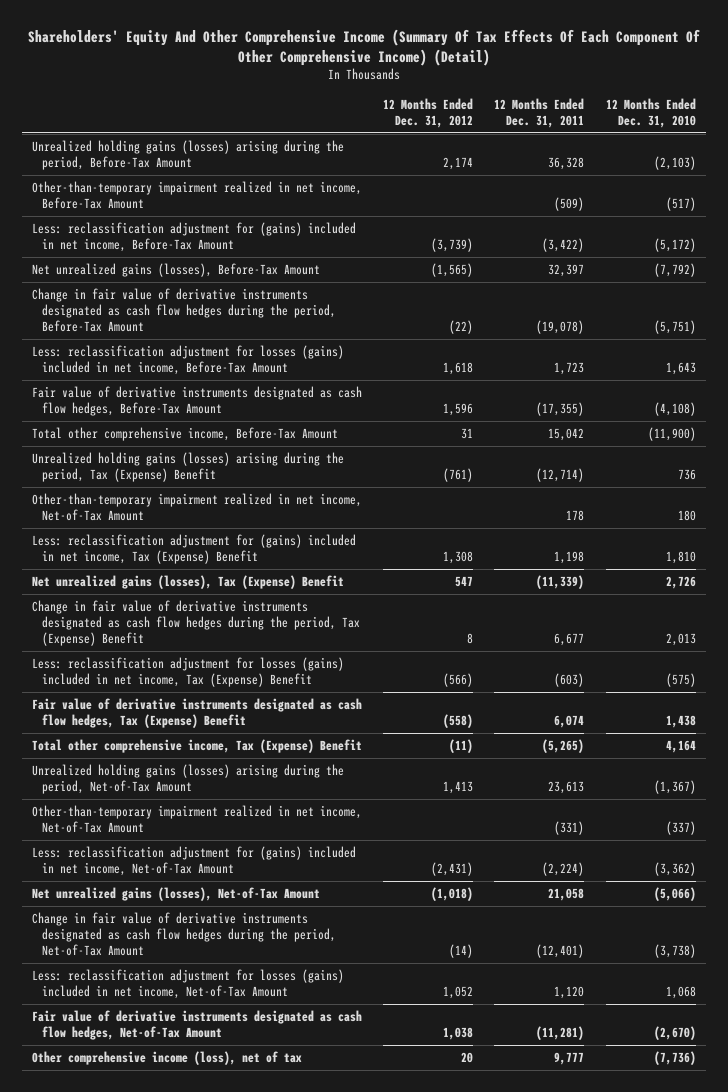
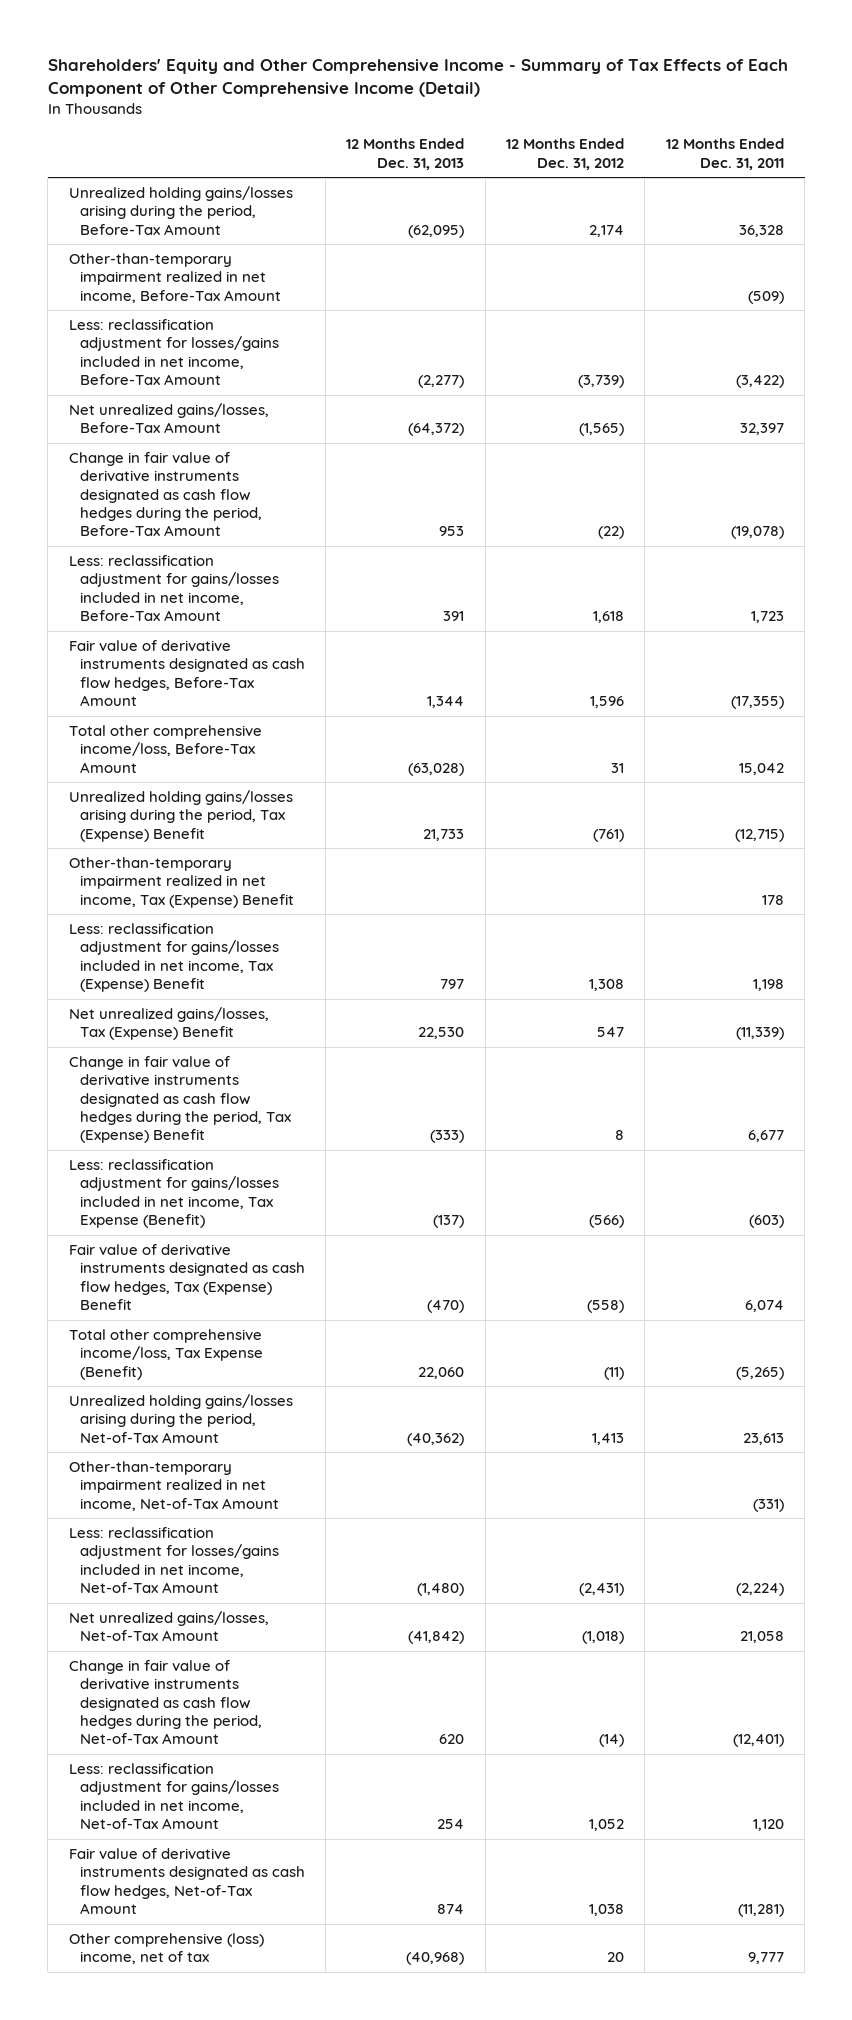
[27,28,700,66] Shareholders' Equity And Other Comprehensive Income (Summary Of Tax Effects Of Each Component Of Other Comprehensive Income) (Detail) -> [47,58,788,98] Shareholders' Equity and Other Comprehensive Income - Summary of Tax Effects of Each Component of Other Comprehensive Income (Detail)
[605,97,696,128] 12 Months Ended Dec. 31, 2010 -> none
none -> [346,138,465,170] 12 Months Ended Dec. 31, 2013
[32,139,345,170] Unrealized holding gains (losses) arising during the period, Before-Tax Amount -> [68,186,293,235] Unrealized holding gains/losses arising during the period, Before-Tax Amount
[32,221,357,252] Less: reclassification adjustment for (gains) included in net income, Before-Tax Amount -> [68,319,279,385] Less: reclassification adjustment for losses/gains included in net income, Before-Tax Amount
[32,262,321,277] Net unrealized gains (losses), Before-Tax Amount -> [68,403,269,434] Net unrealized gains/losses, Before-Tax Amount
[32,344,345,375] Less: reclassification adjustment for losses (gains) included in net income, Before-Tax Amount -> [68,555,279,621] Less: reclassification adjustment for gains/losses included in net income, Before-Tax Amount
[32,426,339,441] Total other comprehensive income, Before-Tax Amount -> [68,725,262,773] Total other comprehensive income/loss, Before-Tax Amount
[32,451,345,482] Unrealized holding gains (losses) arising during the period, Tax (Expense) Benefit -> [68,790,293,842] Unrealized holding gains/losses arising during the period, Tax (Expense) Benefit
[536,467,585,482] (12,714) -> [734,828,784,842] (12,715)
[32,492,363,521] Other-than-temporary impairment realized in net income, Net-of-Tax Amount -> [68,857,294,908] Other-than-temporary impairment realized in net income, Tax (Expense) Benefit
[32,533,357,564] Less: reclassification adjustment for (gains) included in net income, Tax (Expense) Benefit -> [68,923,279,992] Less: reclassification adjustment for gains/losses included in net income, Tax (Expense) Benefit
[32,574,345,589] Net unrealized gains (losses), Tax (Expense) Benefit -> [68,1007,269,1041] Net unrealized gains/losses, Tax (Expense) Benefit
[32,656,345,687] Less: reclassification adjustment for losses (gains) included in net income, Tax (Expense) Benefit -> [68,1159,279,1228] Less: reclassification adjustment for gains/losses included in net income, Tax Expense (Benefit)
[32,738,363,753] Total other comprehensive income, Tax (Expense) Benefit -> [68,1329,263,1380] Total other comprehensive income/loss, Tax Expense (Benefit)
[32,763,345,794] Unrealized holding gains (losses) arising during the period, Net-of-Tax Amount -> [68,1394,293,1443] Unrealized holding gains/losses arising during the period, Net-of-Tax Amount
[32,845,357,876] Less: reclassification adjustment for (gains) included in net income, Net-of-Tax Amount -> [68,1527,279,1593] Less: reclassification adjustment for losses/gains included in net income, Net-of-Tax Amount
[32,886,321,901] Net unrealized gains (losses), Net-of-Tax Amount -> [68,1611,269,1642] Net unrealized gains/losses, Net-of-Tax Amount
[32,968,345,999] Less: reclassification adjustment for losses (gains) included in net income, Net-of-Tax Amount -> [68,1763,279,1829] Less: reclassification adjustment for gains/losses included in net income, Net-of-Tax Amount
[32,1050,303,1065] Other comprehensive income (loss), net of tax -> [68,1933,264,1965] Other comprehensive (loss) income, net of tax

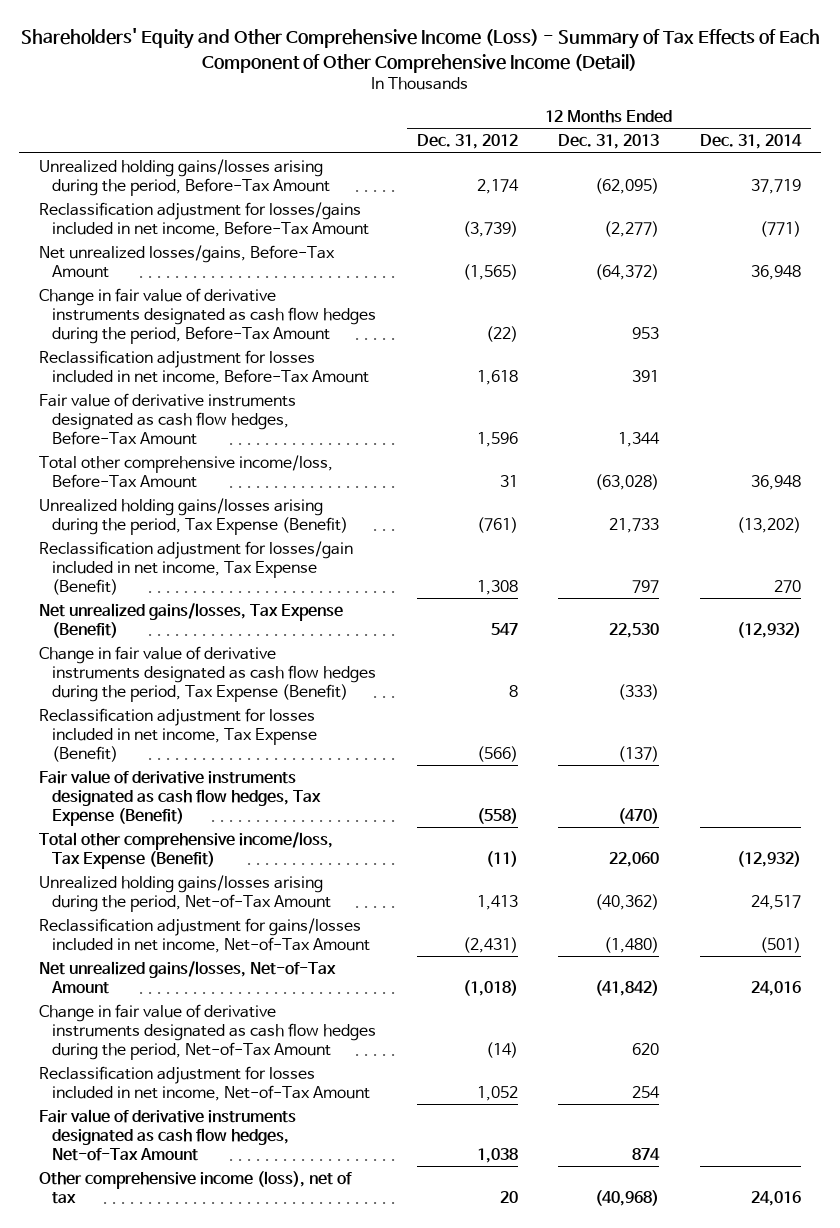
[47,58,788,98] Shareholders' Equity and Other Comprehensive Income - Summary of Tax Effects of Each Component of Other Comprehensive Income (Detail) -> [21,28,821,73] Shareholders' Equity and Other Comprehensive Income (Loss) - Summary of Tax Effects of Each Component of Other Comprehensive Income (Detail)
[665,138,784,170] 12 Months Ended Dec. 31, 2011 -> none
none -> [699,134,802,150] Dec. 31, 2014
[68,253,281,303] Other-than-temporary impairment realized in net income, Before-Tax Amount -> none
[68,319,279,385] Less: reclassification adjustment for losses/gains included in net income, Before-Tax Amount -> [39,201,370,237] Reclassification adjustment for losses/gains included in net income, Before-Tax Amount
[68,403,269,434] Net unrealized gains/losses, Before-Tax Amount -> [39,244,336,278] Net unrealized losses/gains, Before-Tax Amount
[68,555,279,621] Less: reclassification adjustment for gains/losses included in net income, Before-Tax Amount -> [39,349,370,385] Reclassification adjustment for losses included in net income, Before-Tax Amount
[68,857,294,908] Other-than-temporary impairment realized in net income, Tax (Expense) Benefit -> none
[68,790,293,842] Unrealized holding gains/losses arising during the period, Tax (Expense) Benefit -> [39,497,349,535] Unrealized holding gains/losses arising during the period, Tax Expense (Benefit)
[68,923,279,992] Less: reclassification adjustment for gains/losses included in net income, Tax (Expense) Benefit -> [39,540,354,595] Reclassification adjustment for losses/gain included in net income, Tax Expense (Benefit)
[68,1007,269,1041] Net unrealized gains/losses, Tax (Expense) Benefit -> [39,602,344,638] Net unrealized gains/losses, Tax Expense (Benefit)
[68,1056,291,1144] Change in fair value of derivative instruments designated as cash flow hedges during the period, Tax (Expense) Benefit -> [39,645,377,702] Change in fair value of derivative instruments designated as cash flow hedges during the period, Tax Expense (Benefit)
[68,1159,279,1228] Less: reclassification adjustment for gains/losses included in net income, Tax Expense (Benefit) -> [39,707,318,762] Reclassification adjustment for losses included in net income, Tax Expense (Benefit)
[68,1244,305,1310] Fair value of derivative instruments designated as cash flow hedges, Tax (Expense) Benefit -> [39,769,322,826] Fair value of derivative instruments designated as cash flow hedges, Tax Expense (Benefit)
[68,1461,279,1511] Other-than-temporary impairment realized in net income, Net-of-Tax Amount -> none
[68,1527,279,1593] Less: reclassification adjustment for losses/gains included in net income, Net-of-Tax Amount -> [39,917,371,953] Reclassification adjustment for gains/losses included in net income, Net-of-Tax Amount
[68,1763,279,1829] Less: reclassification adjustment for gains/losses included in net income, Net-of-Tax Amount -> [39,1065,371,1101] Reclassification adjustment for losses included in net income, Net-of-Tax Amount
[68,1933,264,1965] Other comprehensive (loss) income, net of tax -> [39,1170,353,1204] Other comprehensive income (loss), net of tax

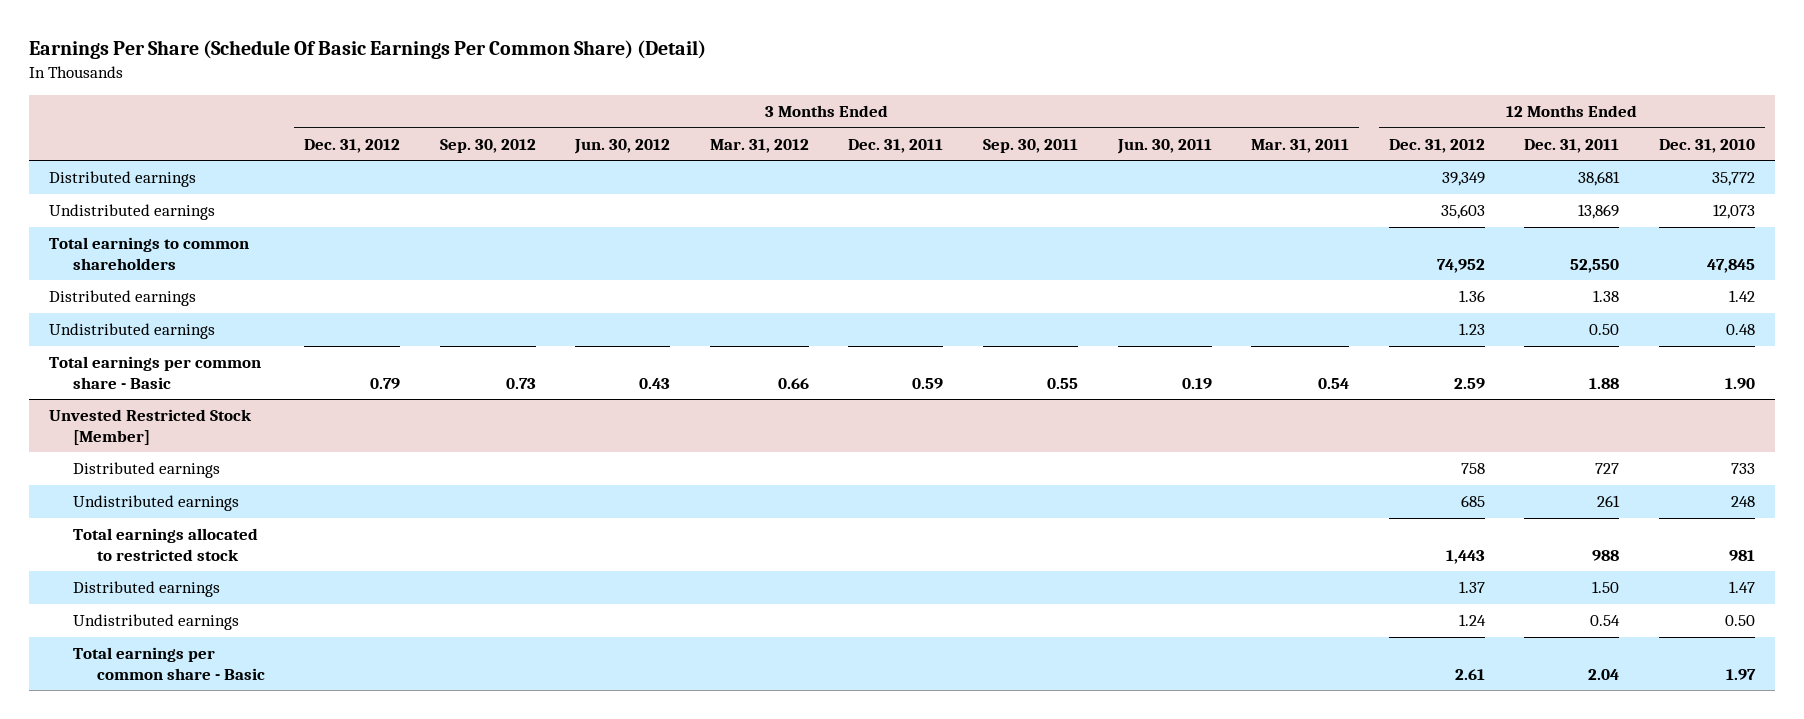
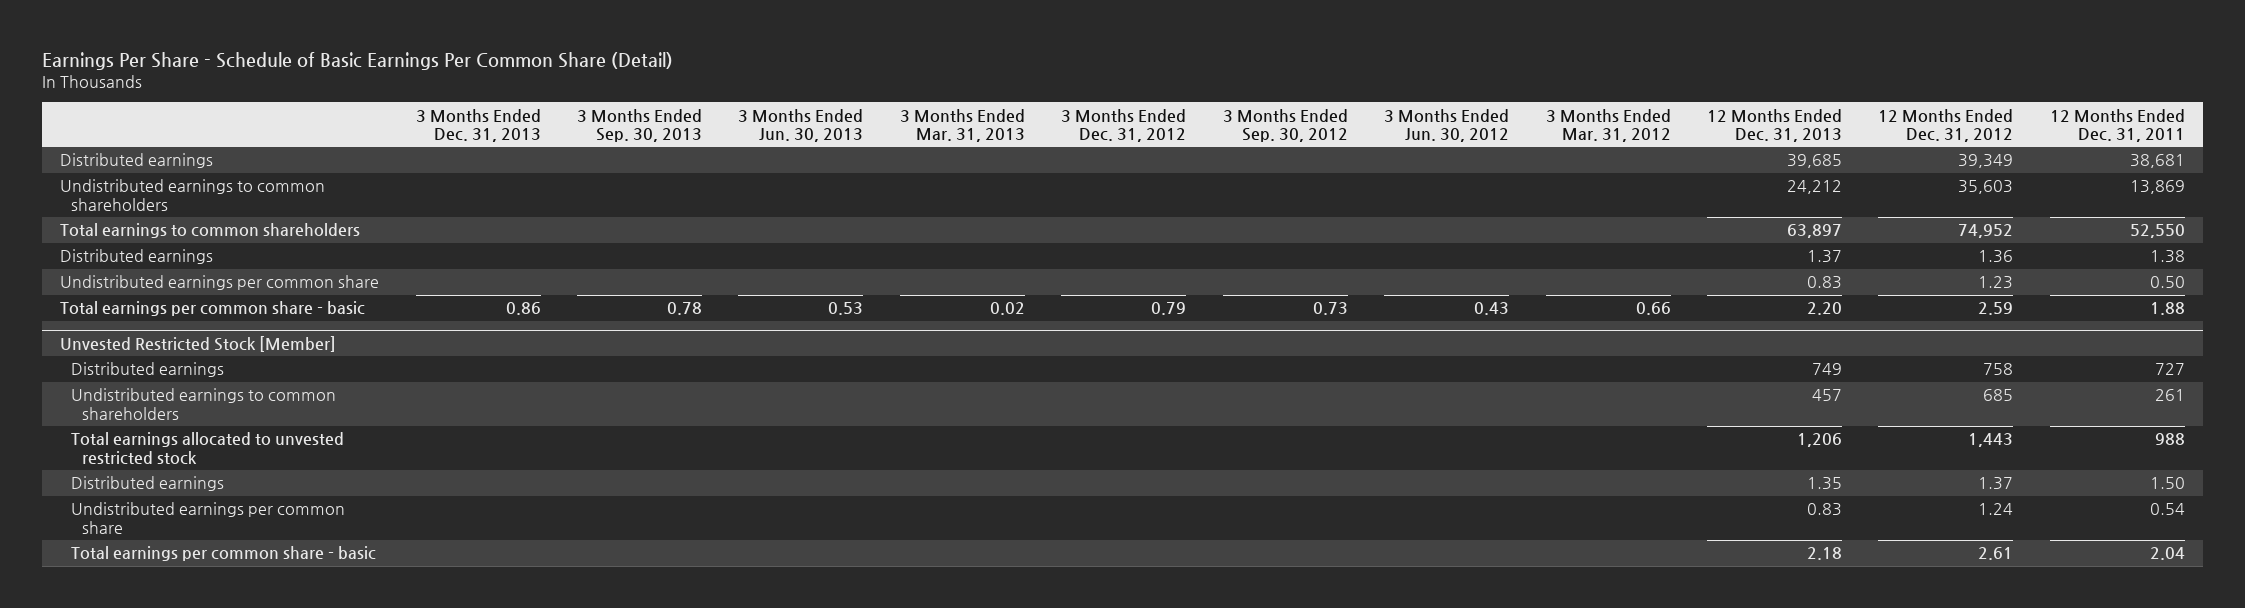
[28,40,706,60] Earnings Per Share (Schedule Of Basic Earnings Per Common Share) (Detail) -> [41,51,673,70] Earnings Per Share - Schedule of Basic Earnings Per Common Share (Detail)
[848,138,944,153] Dec. 31, 2011 -> none
[983,138,1079,153] Sep. 30, 2011 -> none
[1116,138,1212,154] Jun. 30, 2011 -> none
[1251,138,1350,153] Mar. 31, 2011 -> none
[1659,138,1756,153] Dec. 31, 2010 -> none
none -> [415,108,541,142] 3 Months Ended Dec. 31, 2013
none -> [576,108,702,142] 3 Months Ended Sep. 30, 2013
none -> [738,108,864,142] 3 Months Ended Jun. 30, 2013
none -> [899,108,1025,142] 3 Months Ended Mar. 31, 2013
none -> [1707,108,1843,142] 12 Months Ended Dec. 31, 2013
[48,204,215,221] Undistributed earnings -> [60,179,326,211] Undistributed earnings to common shareholders
[48,323,215,340] Undistributed earnings -> [60,275,380,291] Undistributed earnings per common share
[48,356,261,389] Total earnings per common share - Basic -> [60,301,366,317] Total earnings per common share - basic
[72,495,239,512] Undistributed earnings -> [71,388,337,420] Undistributed earnings to common shareholders
[72,528,258,561] Total earnings allocated to restricted stock -> [71,432,345,465] Total earnings allocated to unvested restricted stock
[72,614,239,631] Undistributed earnings -> [71,502,346,534] Undistributed earnings per common share
[72,647,265,680] Total earnings per common share - Basic -> [71,546,377,562] Total earnings per common share - basic

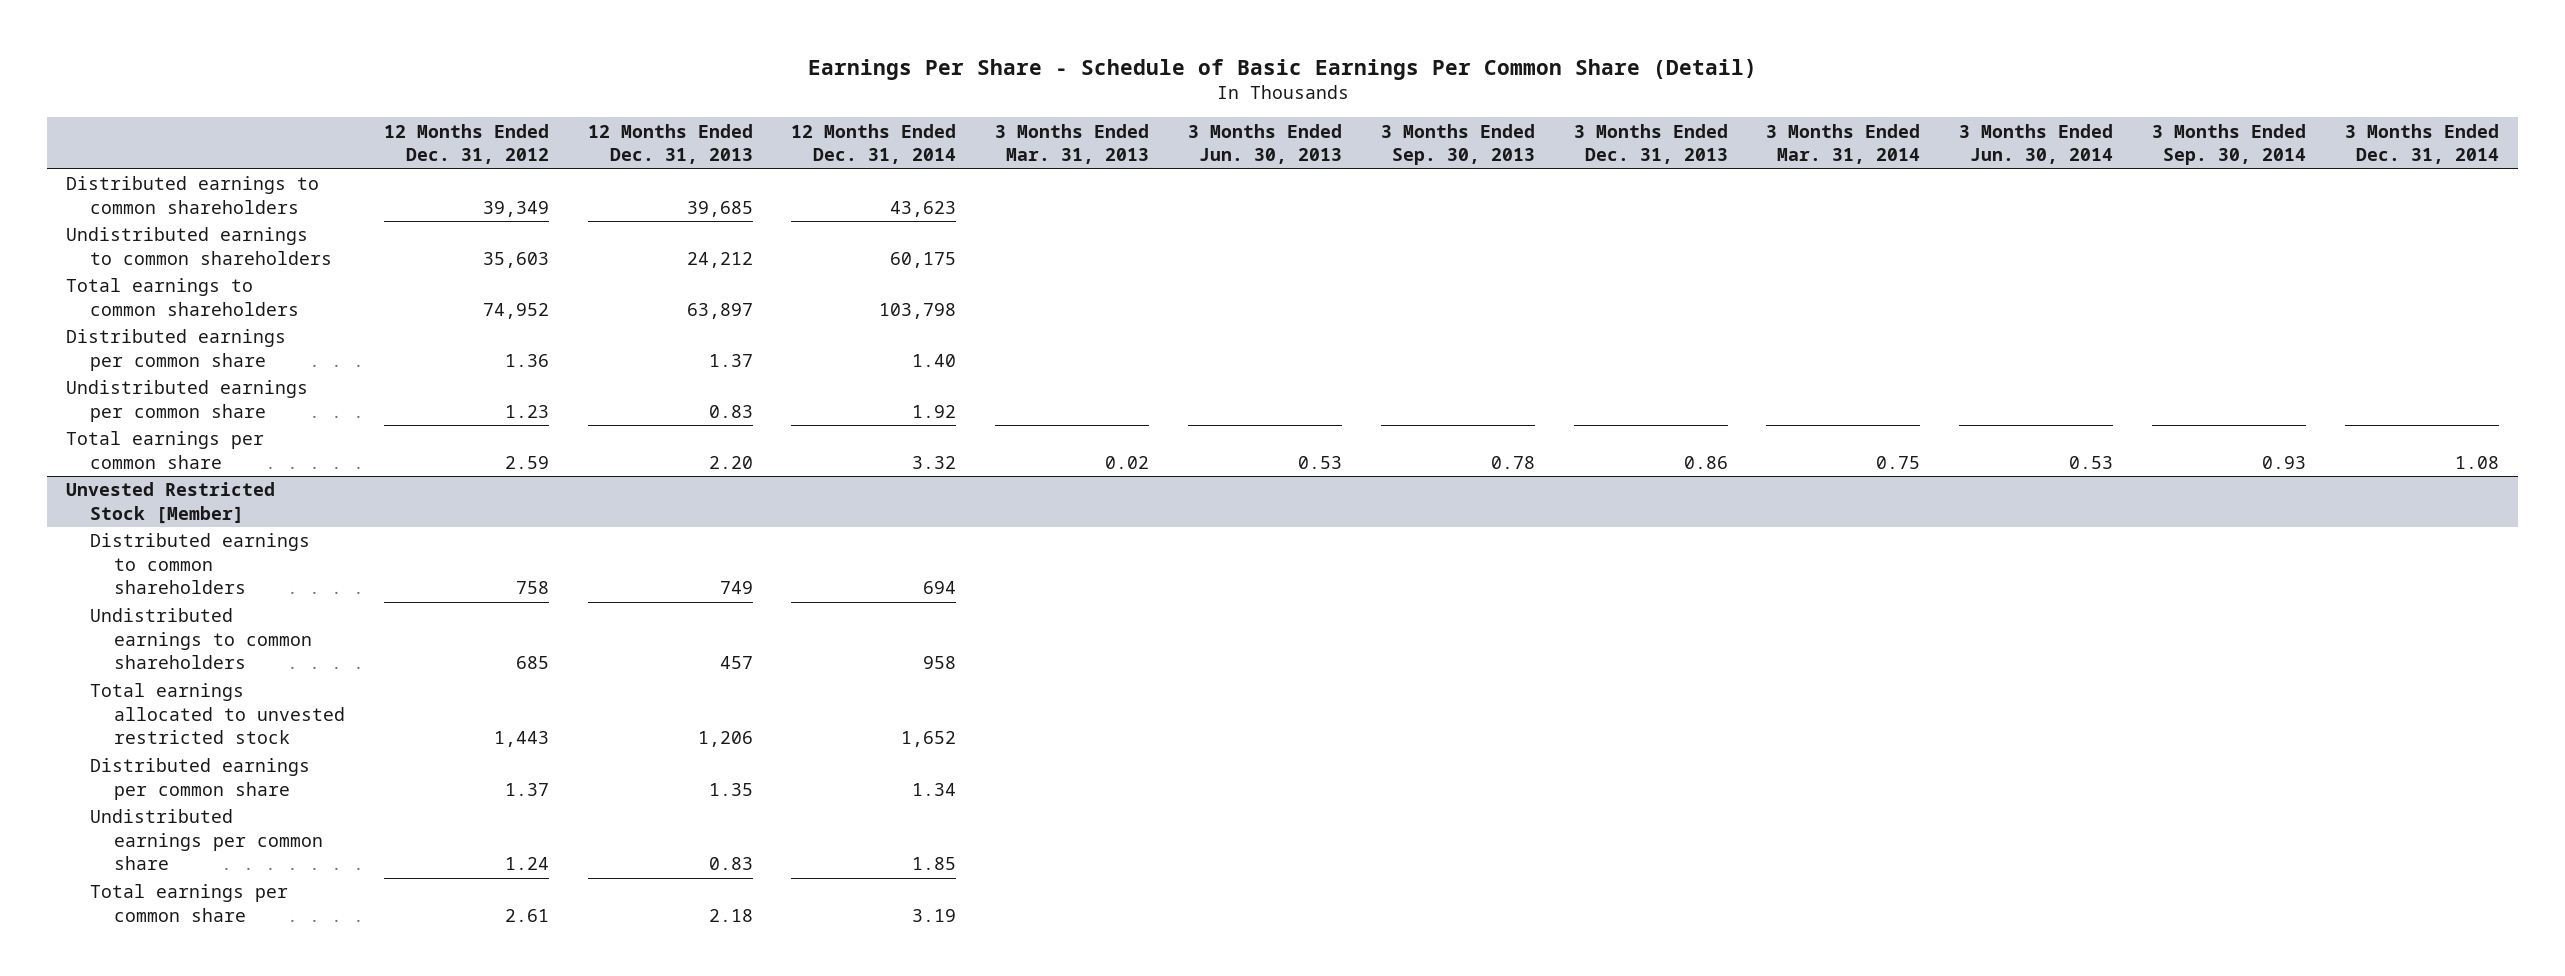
[1061,108,1187,142] 3 Months Ended Dec. 31, 2012 -> none
[1222,108,1348,142] 3 Months Ended Sep. 30, 2012 -> none
[1384,108,1510,142] 3 Months Ended Jun. 30, 2012 -> none
[1545,108,1671,142] 3 Months Ended Mar. 31, 2012 -> none
[2049,108,2185,142] 12 Months Ended Dec. 31, 2011 -> none
none -> [791,123,957,165] 12 Months Ended Dec. 31, 2014
none -> [1766,123,1921,165] 3 Months Ended Mar. 31, 2014
none -> [1959,123,2114,165] 3 Months Ended Jun. 30, 2014
none -> [2152,123,2307,166] 3 Months Ended Sep. 30, 2014
none -> [2344,123,2499,165] 3 Months Ended Dec. 31, 2014
[60,153,214,169] Distributed earnings -> [66,176,320,214] Distributed earnings to common shareholders
[60,249,214,265] Distributed earnings -> [66,329,287,371] Distributed earnings per common share
[60,301,366,317] Total earnings per common share - basic -> [66,431,265,469] Total earnings per common share
[71,362,225,378] Distributed earnings -> [90,533,311,595] Distributed earnings to common shareholders
[71,476,225,492] Distributed earnings -> [90,758,311,800] Distributed earnings per common share
[71,546,377,562] Total earnings per common share - basic -> [90,884,289,922] Total earnings per common share

